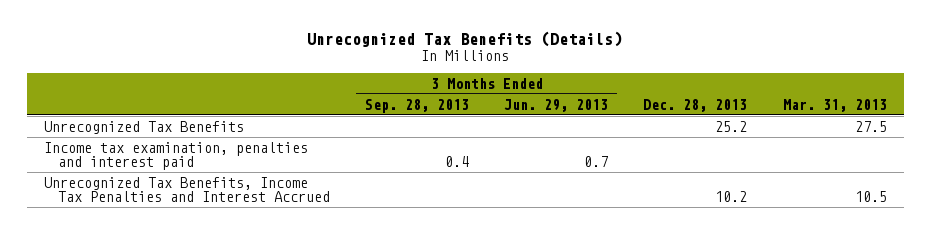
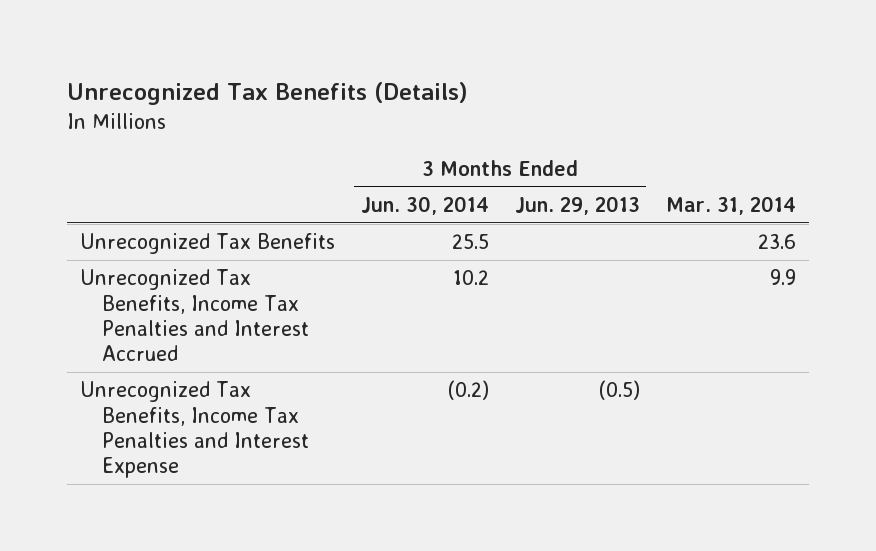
[365,98,470,113] Sep. 28, 2013 -> none
[643,98,748,112] Dec. 28, 2013 -> none
[782,98,887,112] Mar. 31, 2013 -> none
none -> [360,195,489,215] Jun. 30, 2014
none -> [665,195,796,215] Mar. 31, 2014
[44,141,309,171] Income tax examination, penalties and interest paid -> none
none -> [79,381,310,478] Unrecognized Tax Benefits, Income Tax Penalties and Interest Expense

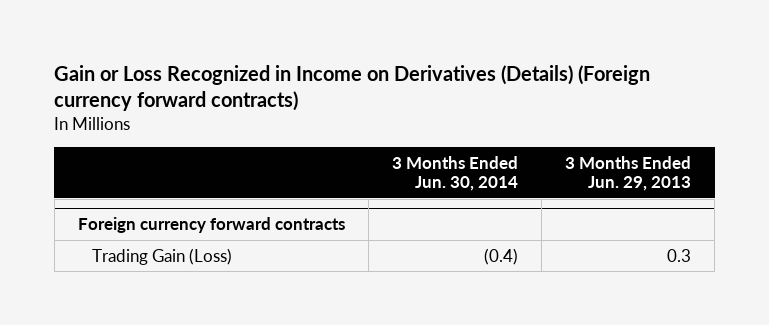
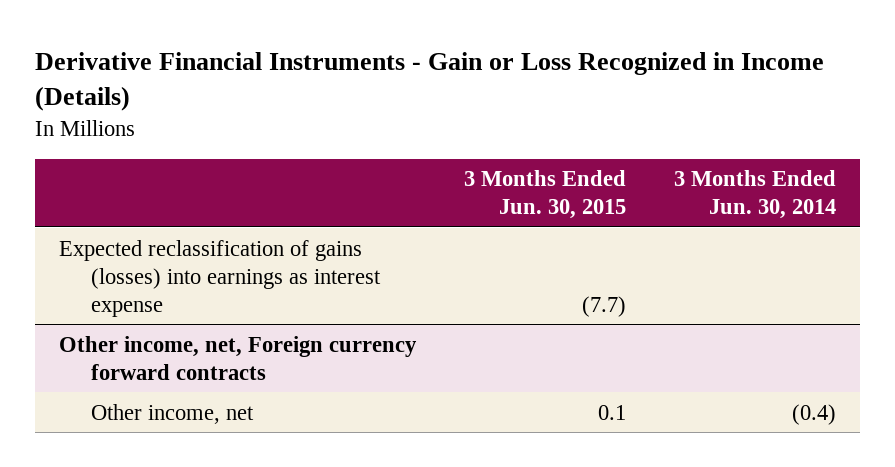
[54,64,651,112] Gain or Loss Recognized in Income on Derivatives (Details) (Foreign currency forward contracts) -> [34,51,824,112] Derivative Financial Instruments - Gain or Loss Recognized in Income (Details)
[565,155,692,192] 3 Months Ended Jun. 29, 2013 -> none
none -> [464,170,627,220] 3 Months Ended Jun. 30, 2015
none -> [58,239,382,317] Expected reclassification of gains (losses) into earnings as interest expense
[77,217,345,234] Foreign currency forward contracts -> [58,335,417,380] Other income, net, Foreign currency forward contracts
[91,247,232,265] Trading Gain (Loss) -> [91,403,255,424] Other income, net

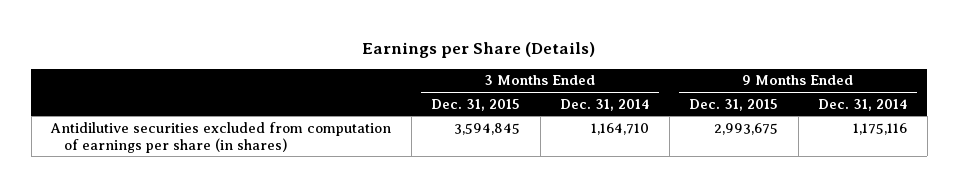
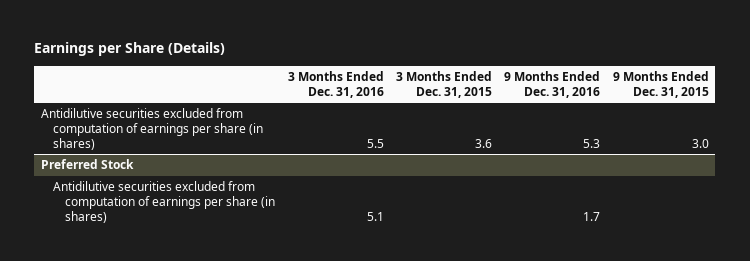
[560,98,650,111] Dec. 31, 2014 -> none
[818,98,908,111] Dec. 31, 2014 -> none
none -> [287,71,384,98] 3 Months Ended Dec. 31, 2016
none -> [504,71,601,98] 9 Months Ended Dec. 31, 2016
[454,122,521,135] 3,594,845 -> [474,138,492,148] 3.6
[714,122,779,135] 2,993,675 -> [691,138,709,148] 3.0
none -> [40,159,134,170] Preferred Stock
none -> [52,181,276,223] Antidilutive securities excluded from computation of earnings per share (in shares)

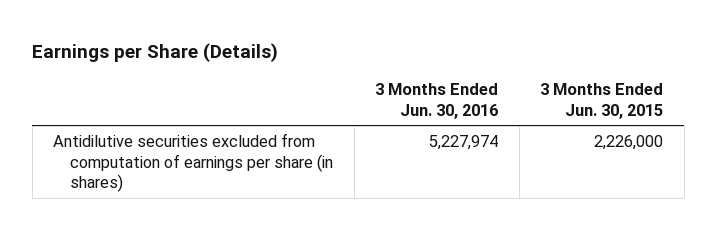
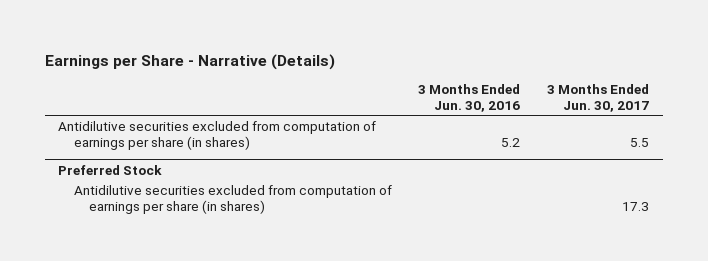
[32,42,279,62] Earnings per Share (Details) -> [45,53,336,70] Earnings per Share - Narrative (Details)
[540,83,664,119] 3 Months Ended Jun. 30, 2015 -> none
none -> [547,83,650,112] 3 Months Ended Jun. 30, 2017
[429,135,499,151] 5,227,974 -> [501,137,521,147] 5.2
none -> [58,164,163,175] Preferred Stock
none -> [73,184,392,214] Antidilutive securities excluded from computation of earnings per share (in shares)

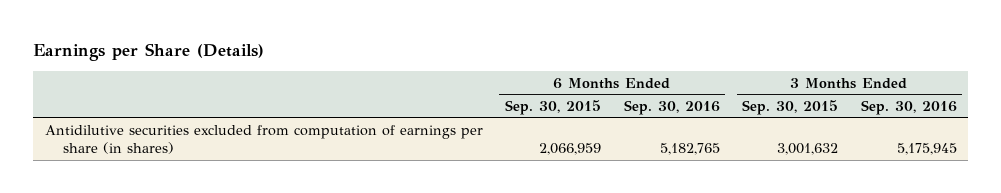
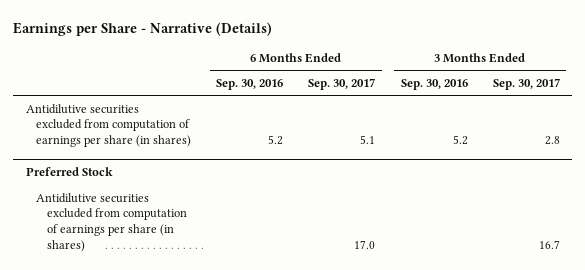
[33,43,265,62] Earnings per Share (Details) -> [13,21,273,36] Earnings per Share - Narrative (Details)
[505,99,602,115] Sep. 30, 2015 -> none
[742,99,839,115] Sep. 30, 2015 -> none
none -> [308,77,376,90] Sep. 30, 2017
none -> [492,77,560,90] Sep. 30, 2017
[659,143,720,156] 5,182,765 -> [268,134,284,145] 5.2
[896,143,957,156] 5,175,945 -> [452,134,468,145] 5.2
none -> [25,167,113,177] Preferred Stock
none -> [36,192,187,252] Antidilutive securities excluded from computation of earnings per share (in shares)

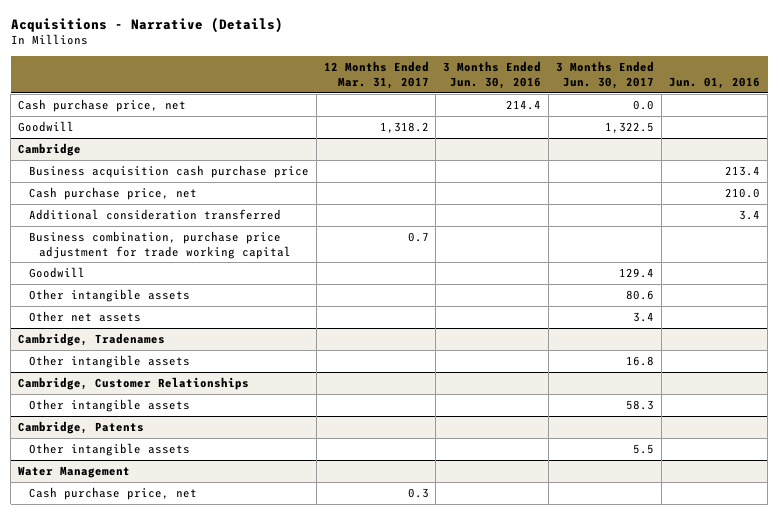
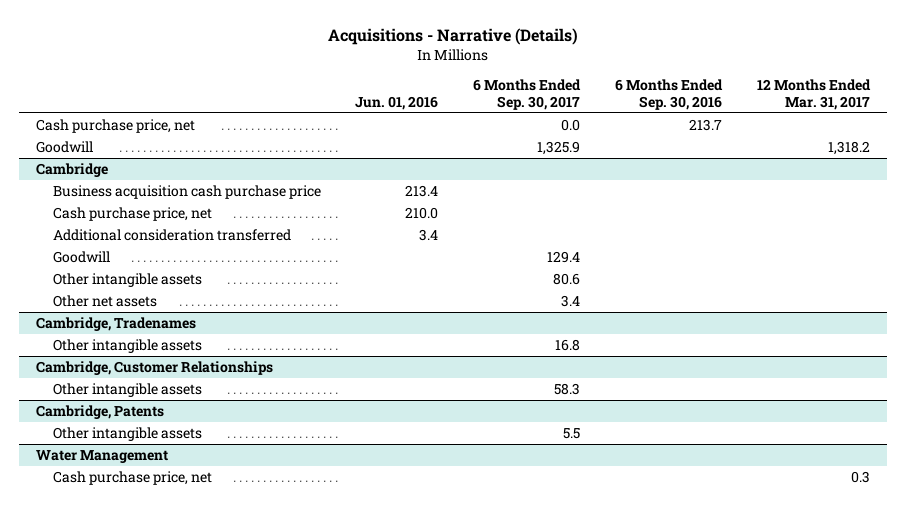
[443,61,542,89] 3 Months Ended Jun. 30, 2016 -> none
[556,61,655,89] 3 Months Ended Jun. 30, 2017 -> none
none -> [473,78,582,110] 6 Months Ended Sep. 30, 2017
none -> [615,78,724,110] 6 Months Ended Sep. 30, 2016
[28,231,292,259] Business combination, purchase price adjustment for trade working capital -> none

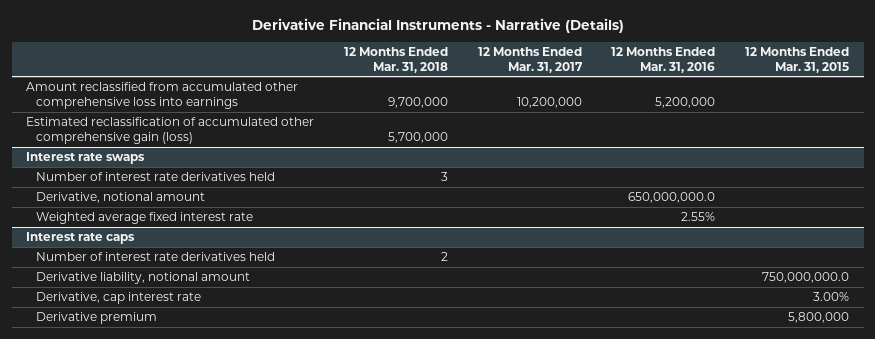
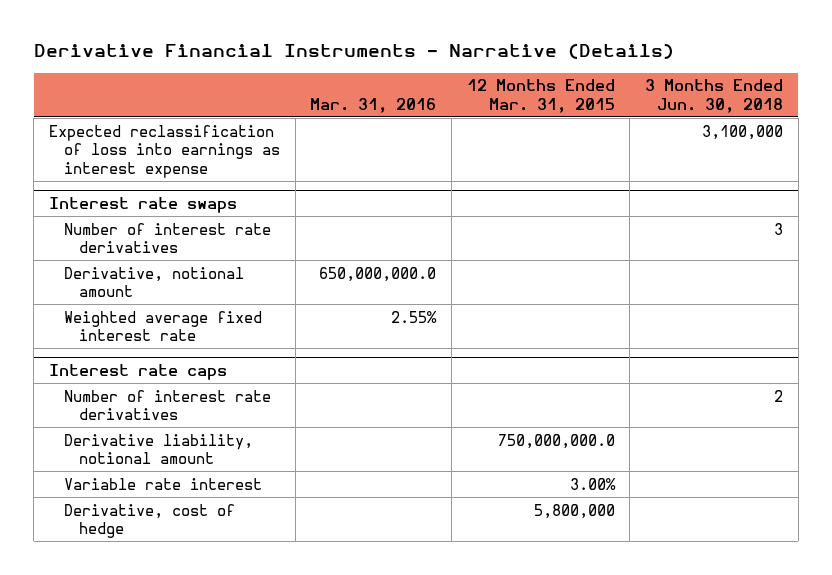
[343,46,448,73] 12 Months Ended Mar. 31, 2018 -> none
[477,46,583,73] 12 Months Ended Mar. 31, 2017 -> none
[611,46,716,73] 12 Months Ended Mar. 31, 2016 -> none
none -> [310,97,437,113] Mar. 31, 2016
none -> [644,79,783,113] 3 Months Ended Jun. 30, 2018
[26,81,299,110] Amount reclassified from accumulated other comprehensive loss into earnings -> none
[26,116,315,145] Estimated reclassification of accumulated other comprehensive gain (loss) -> [48,124,281,178] Expected reclassification of loss into earnings as interest expense
[36,171,276,181] Number of interest rate derivatives held -> [64,222,272,254] Number of interest rate derivatives
[36,251,276,261] Number of interest rate derivatives held -> [64,389,272,421] Number of interest rate derivatives
[36,291,202,304] Derivative, cap interest rate -> [64,477,263,490] Variable rate interest
[36,311,158,324] Derivative premium -> [64,503,236,539] Derivative, cost of hedge

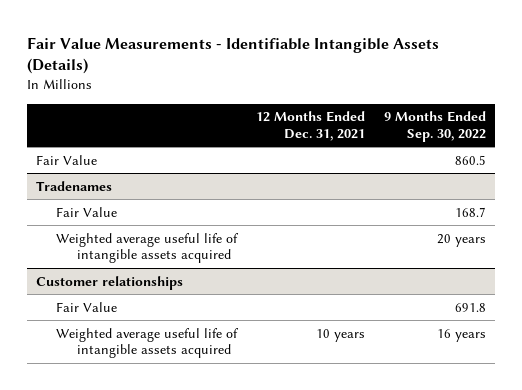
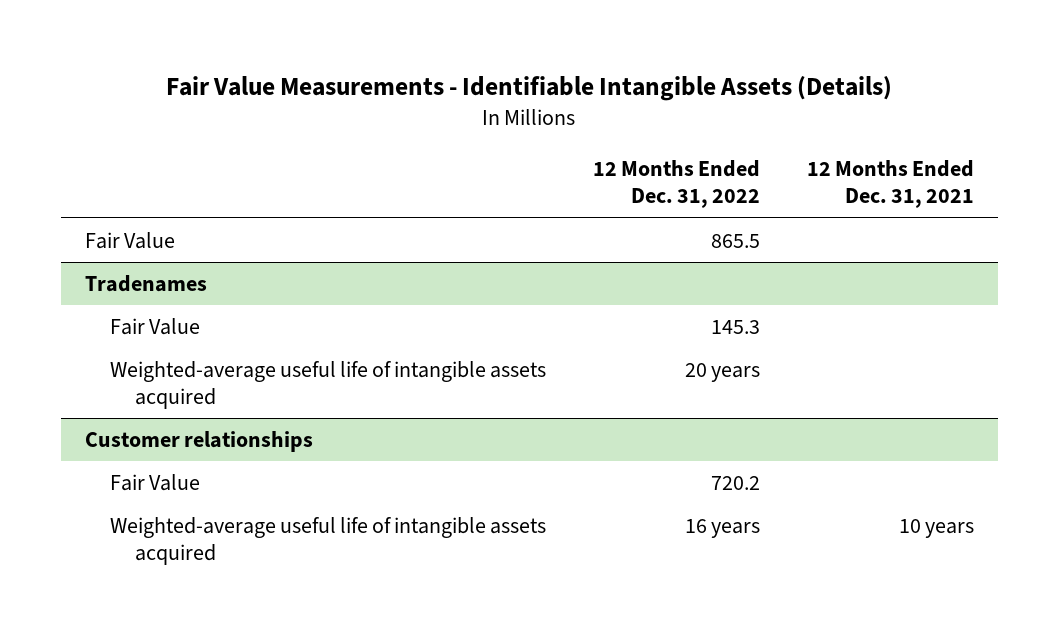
[383,111,486,142] 9 Months Ended Sep. 30, 2022 -> none
none -> [592,160,760,209] 12 Months Ended Dec. 31, 2022
[56,232,240,264] Weighted average useful life of intangible assets acquired -> [109,360,546,409] Weighted-average useful life of intangible assets acquired
[56,327,240,359] Weighted average useful life of intangible assets acquired -> [109,516,546,565] Weighted-average useful life of intangible assets acquired

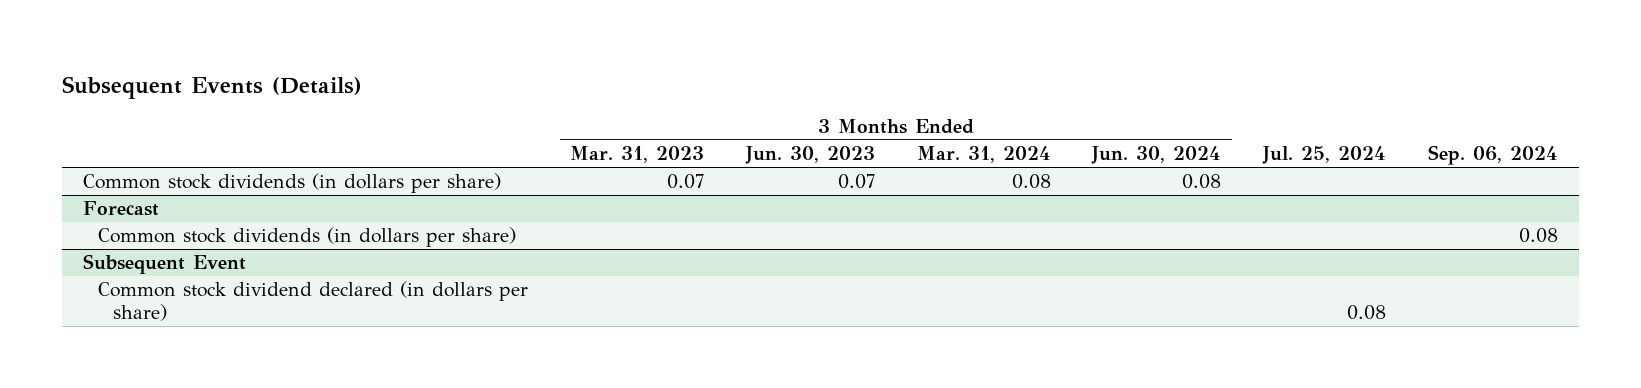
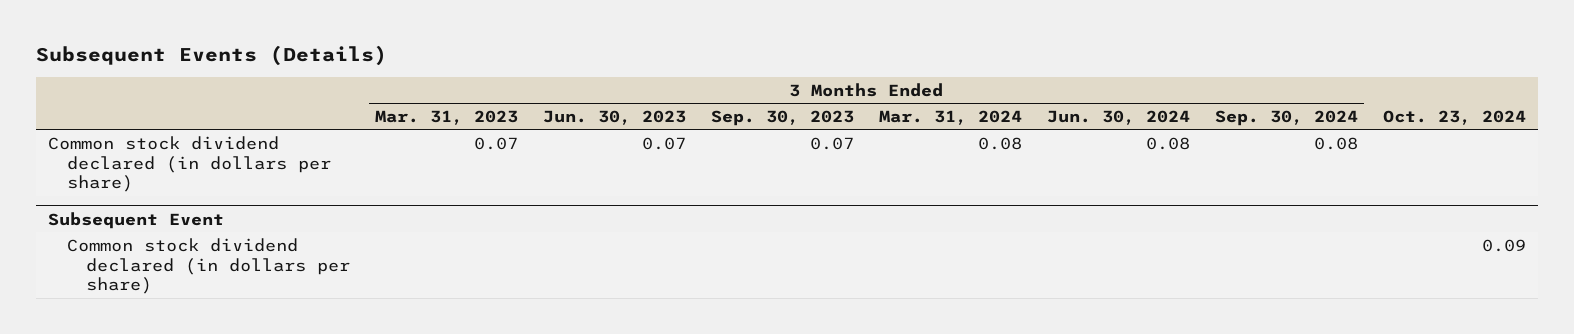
[1262,146,1387,165] Jul. 25, 2024 -> none
[1428,145,1559,166] Sep. 06, 2024 -> none
none -> [710,109,854,126] Sep. 30, 2023
none -> [1214,109,1358,126] Sep. 30, 2024
none -> [1382,109,1526,125] Oct. 23, 2024
[83,201,160,217] Forecast -> none
[98,227,517,248] Common stock dividends (in dollars per share) -> none
[83,173,502,194] Common stock dividends (in dollars per share) -> [48,135,332,193] Common stock dividend declared (in dollars per share)

